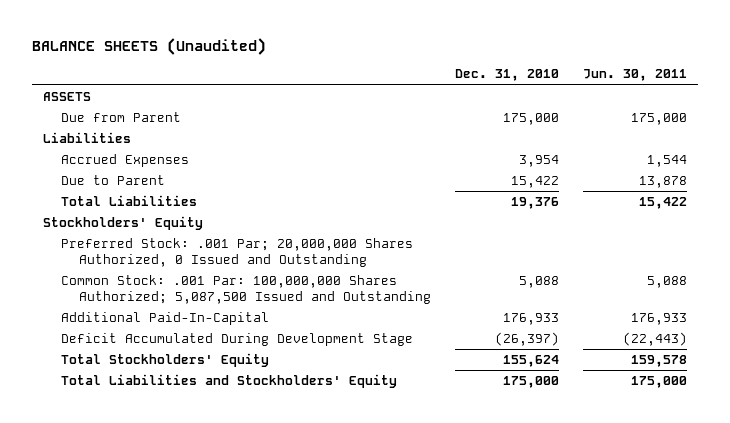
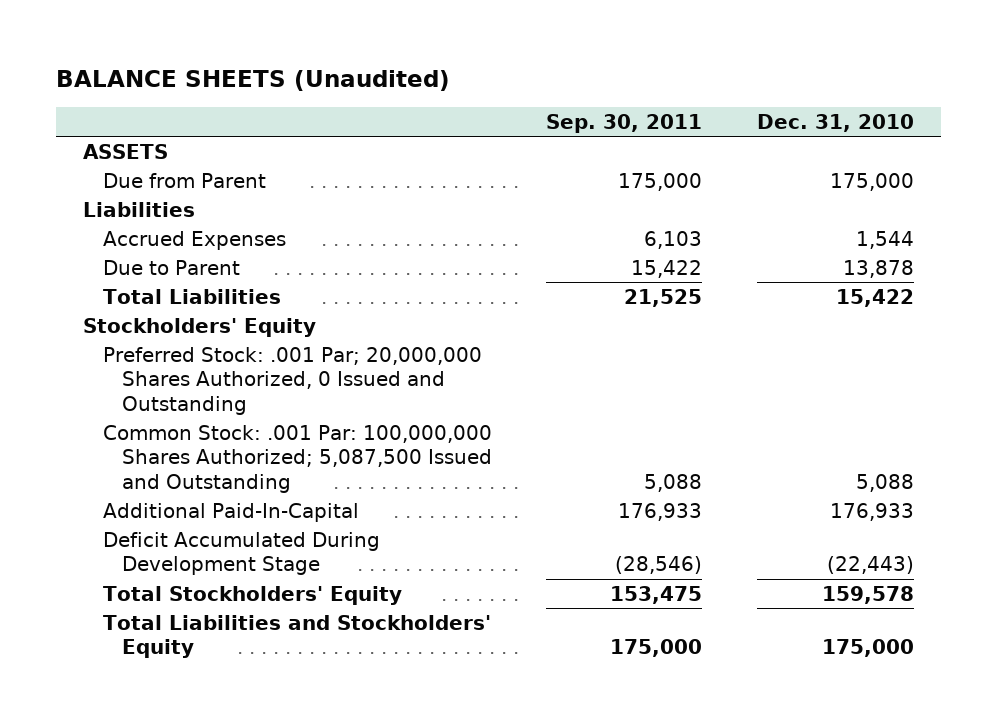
[582,69,687,82] Jun. 30, 2011 -> none
none -> [546,113,703,133] Sep. 30, 2011
[518,154,559,167] 3,954 -> [855,230,914,249] 1,544
[510,175,559,188] 15,422 -> [842,259,914,278] 13,878
[510,196,559,209] 19,376 -> [835,288,914,307] 15,422
[494,331,559,346] (26,397) -> [826,556,914,575] (22,443)
[502,354,559,367] 155,624 -> [821,585,914,604] 159,578

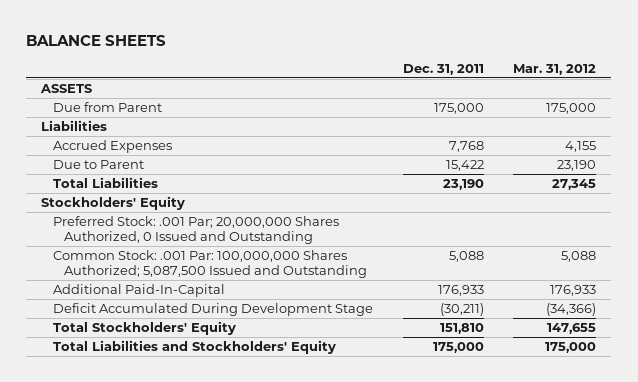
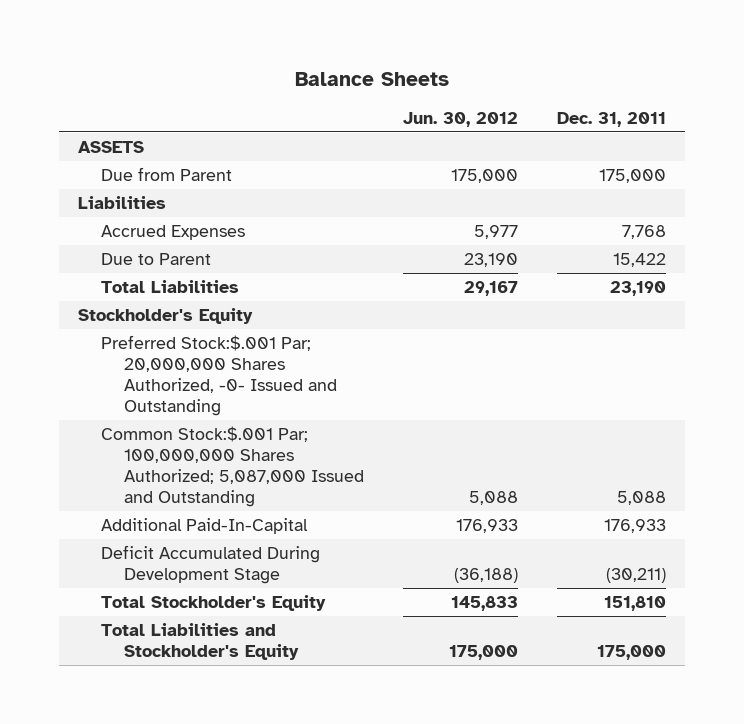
[26,35,167,47] BALANCE SHEETS -> [295,72,450,87] Balance Sheets
[513,63,597,75] Mar. 31, 2012 -> none
none -> [402,111,518,127] Jun. 30, 2012
[41,195,186,210] Stockholders' Equity -> [78,307,254,324] Stockholder's Equity
[52,215,339,244] Preferred Stock: .001 Par; 20,000,000 Shares Authorized, 0 Issued and Outstanding -> [101,334,337,417] Preferred Stock:$.001 Par; 20,000,000 Shares Authorized, -0- Issued and Outstanding
[52,249,368,278] Common Stock: .001 Par: 100,000,000 Shares Authorized; 5,087,500 Issued and Outstanding -> [101,425,364,508] Common Stock:$.001 Par; 100,000,000 Shares Authorized; 5,087,000 Issued and Outstanding
[52,320,236,335] Total Stockholders' Equity -> [101,594,327,611] Total Stockholder's Equity
[52,339,336,354] Total Liabilities and Stockholders' Equity -> [101,622,299,661] Total Liabilities and Stockholder's Equity

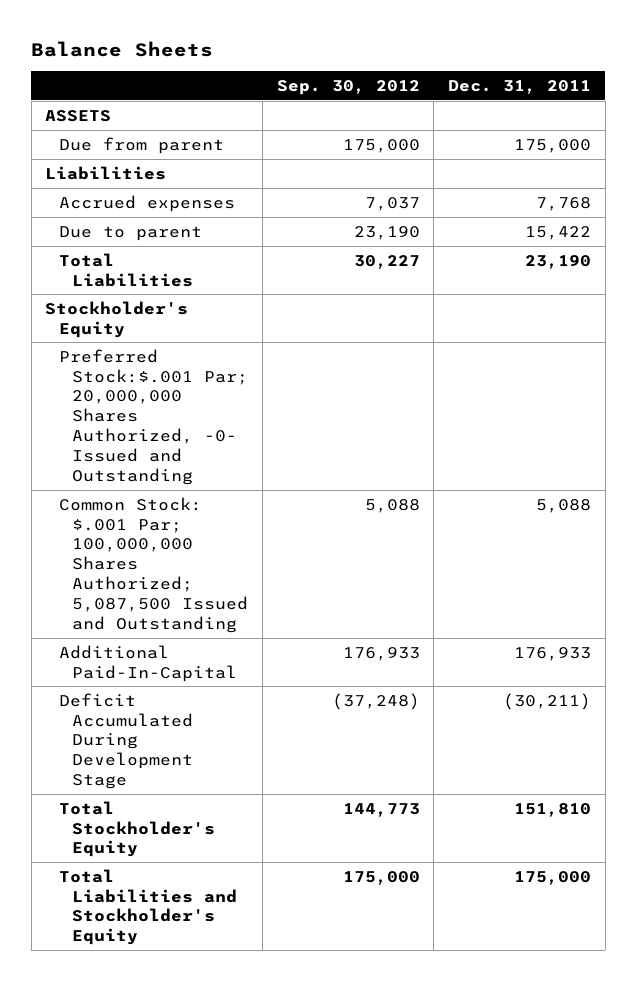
[402,111,518,127] Jun. 30, 2012 -> none
none -> [276,79,420,95] Sep. 30, 2012
[101,166,233,181] Due from Parent -> [58,136,224,154] Due from parent
[101,224,246,240] Accrued Expenses -> [58,194,235,212] Accrued expenses
[101,252,212,265] Due to Parent -> [58,225,202,241] Due to parent
[101,425,364,508] Common Stock:$.001 Par; 100,000,000 Shares Authorized; 5,087,000 Issued and Outstanding -> [58,496,249,633] Common Stock: $.001 Par; 100,000,000 Shares Authorized; 5,087,500 Issued and Outstanding

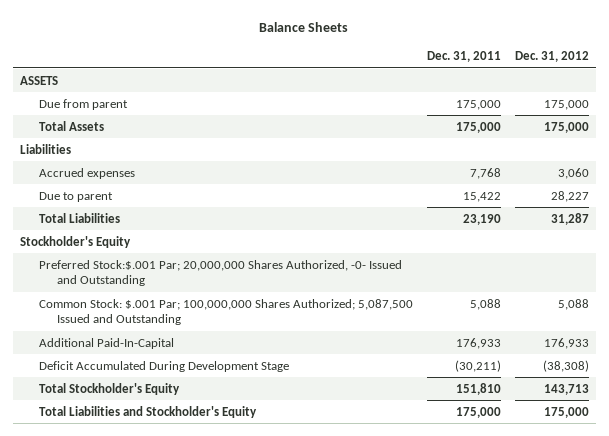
[276,79,420,95] Sep. 30, 2012 -> none
none -> [514,51,589,63] Dec. 31, 2012
none -> [38,120,104,131] Total Assets

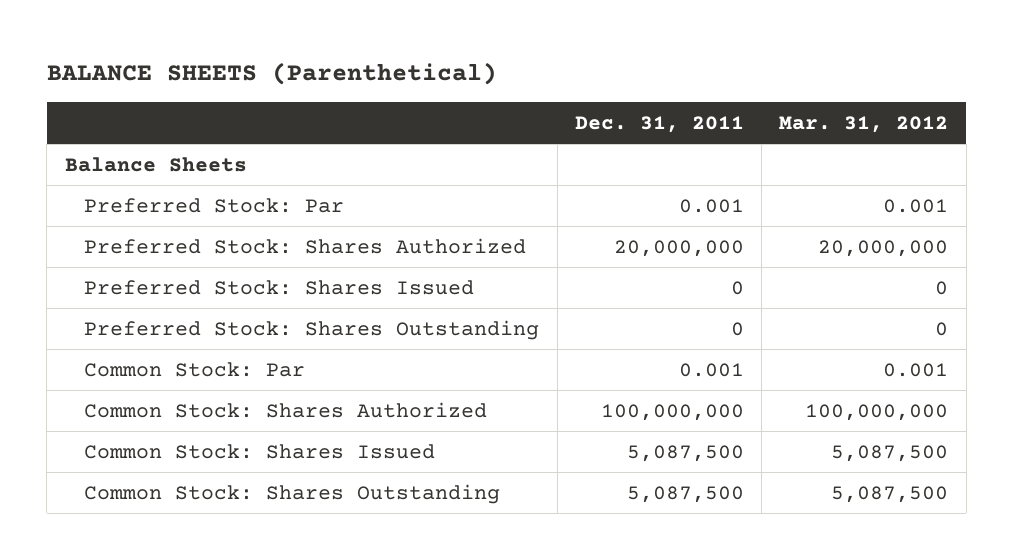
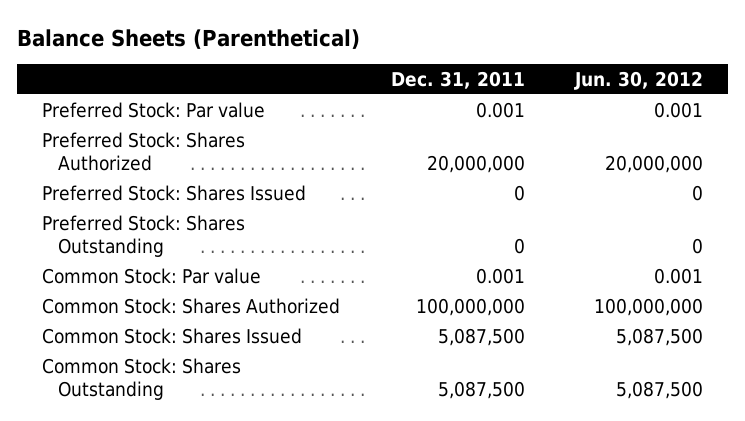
[46,62,497,86] BALANCE SHEETS (Parenthetical) -> [16,28,360,49] Balance Sheets (Parenthetical)
[779,115,949,133] Mar. 31, 2012 -> none
none -> [574,70,704,90] Jun. 30, 2012
[64,156,247,172] Balance Sheets -> none
[84,197,345,213] Preferred Stock: Par -> [42,101,266,118] Preferred Stock: Par value
[84,361,306,377] Common Stock: Par -> [42,267,262,284] Common Stock: Par value

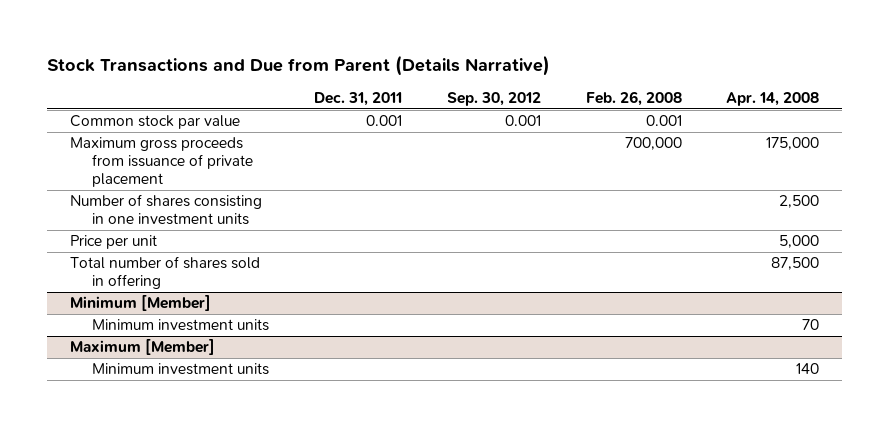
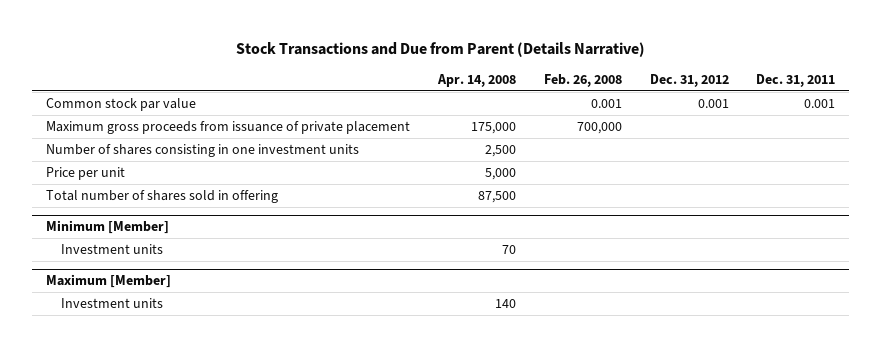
[446,92,541,107] Sep. 30, 2012 -> none
none -> [649,74,729,88] Dec. 31, 2012
[92,319,270,332] Minimum investment units -> [61,244,164,255] Investment units
[92,363,270,376] Minimum investment units -> [61,298,164,309] Investment units

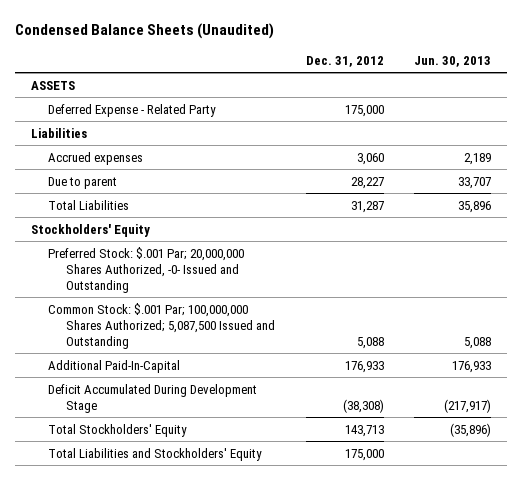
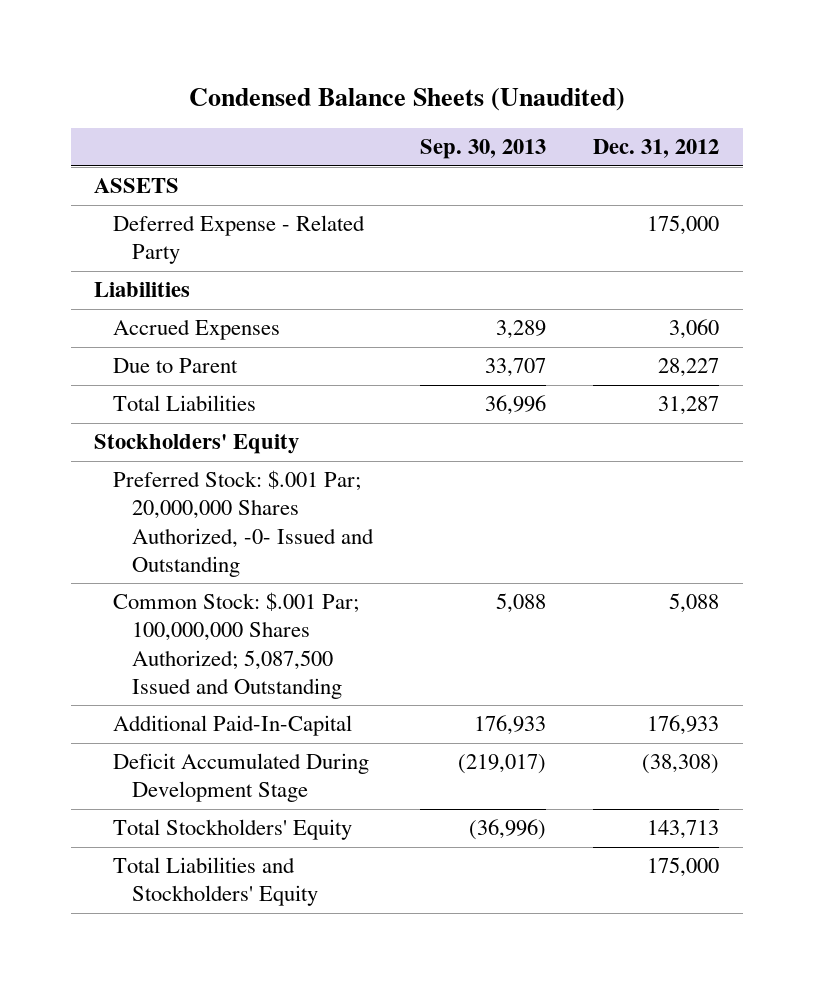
[414,55,492,67] Jun. 30, 2013 -> none
none -> [420,139,547,160] Sep. 30, 2013
[48,151,144,165] Accrued expenses -> [113,319,281,341] Accrued Expenses
[48,176,118,189] Due to parent -> [113,358,239,374] Due to Parent

